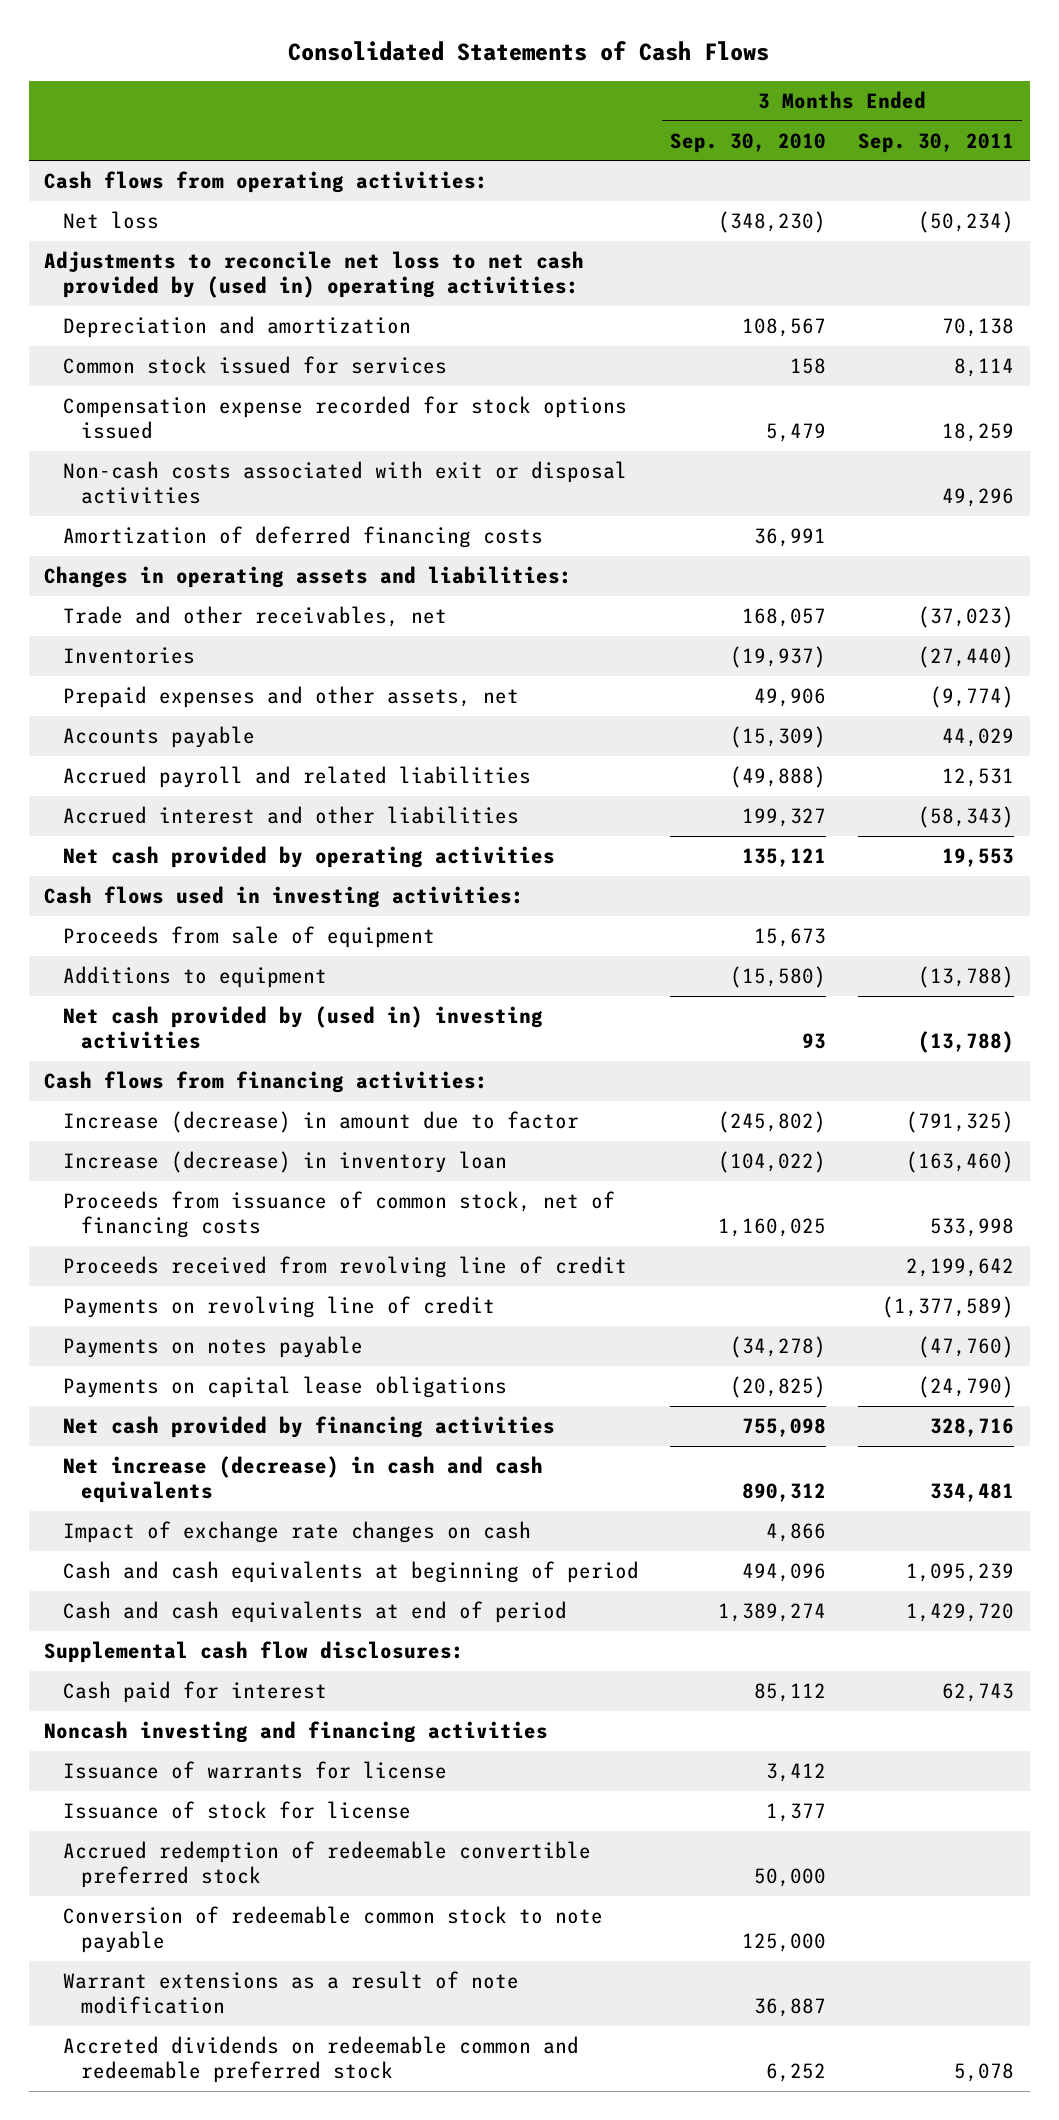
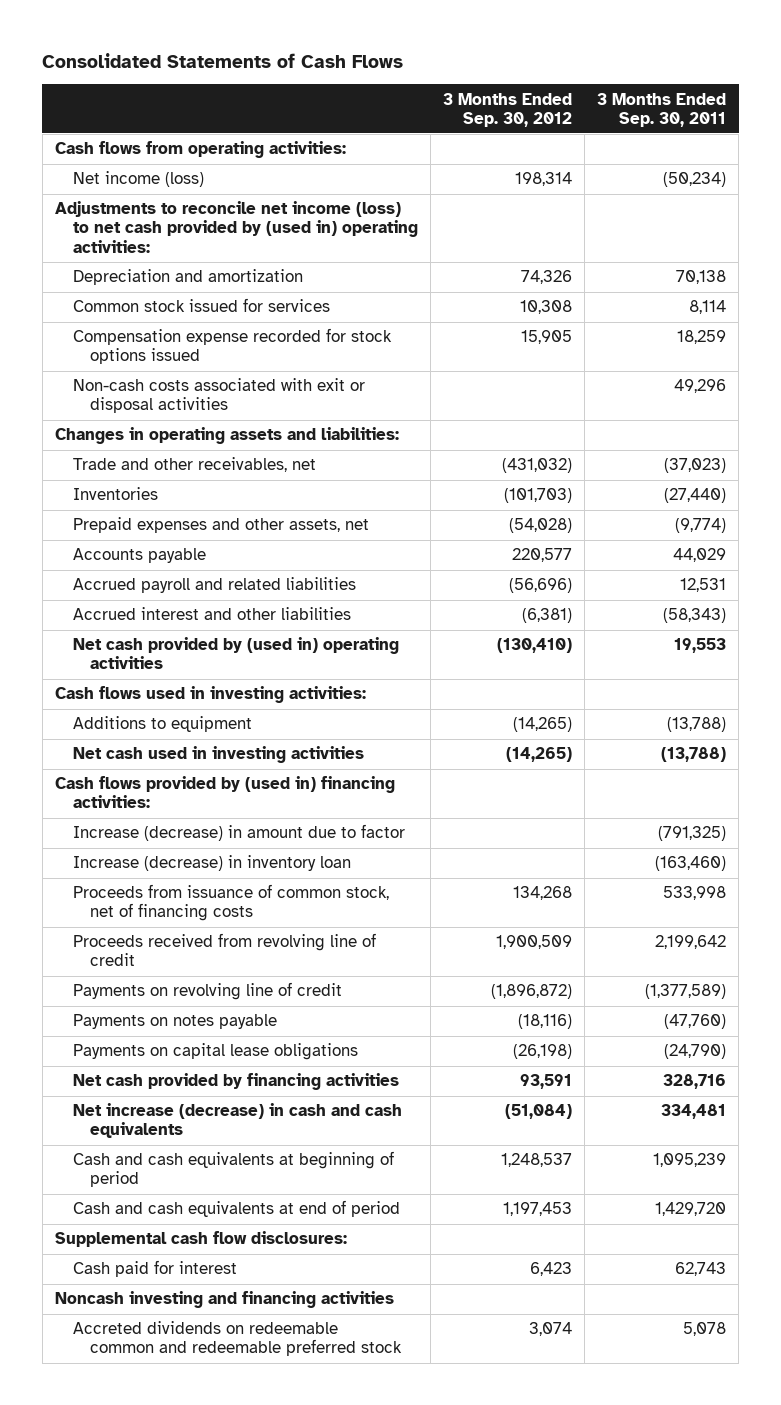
[670,132,827,153] Sep. 30, 2010 -> none
none -> [442,92,572,127] 3 Months Ended Sep. 30, 2012
[62,211,159,230] Net loss -> [72,171,204,188] Net income (loss)
[44,251,585,298] Adjustments to reconcile net loss to net cash provided by (used in) operating activities: -> [54,201,418,253] Adjustments to reconcile net income (loss) to net cash provided by (used in) operating activities:
[62,526,543,549] Amortization of deferred financing costs -> none
[62,846,555,869] Net cash provided by operating activities -> [72,637,399,670] Net cash provided by (used in) operating activities
[62,926,435,949] Proceeds from sale of equipment -> none
[62,1006,543,1049] Net cash provided by (used in) investing activities -> [72,746,364,764] Net cash used in investing activities
[44,1071,489,1094] Cash flows from financing activities: -> [54,776,395,809] Cash flows provided by (used in) financing activities:
[62,1521,531,1544] Impact of exchange rate changes on cash -> none
[62,1761,447,1780] Issuance of warrants for license -> none
[62,1801,411,1820] Issuance of stock for license -> none
[62,1841,591,1888] Accrued redemption of redeemable convertible preferred stock -> none
[62,1906,603,1953] Conversion of redeemable common stock to note payable -> none
[62,1971,519,2014] Warrant extensions as a result of note modification -> none

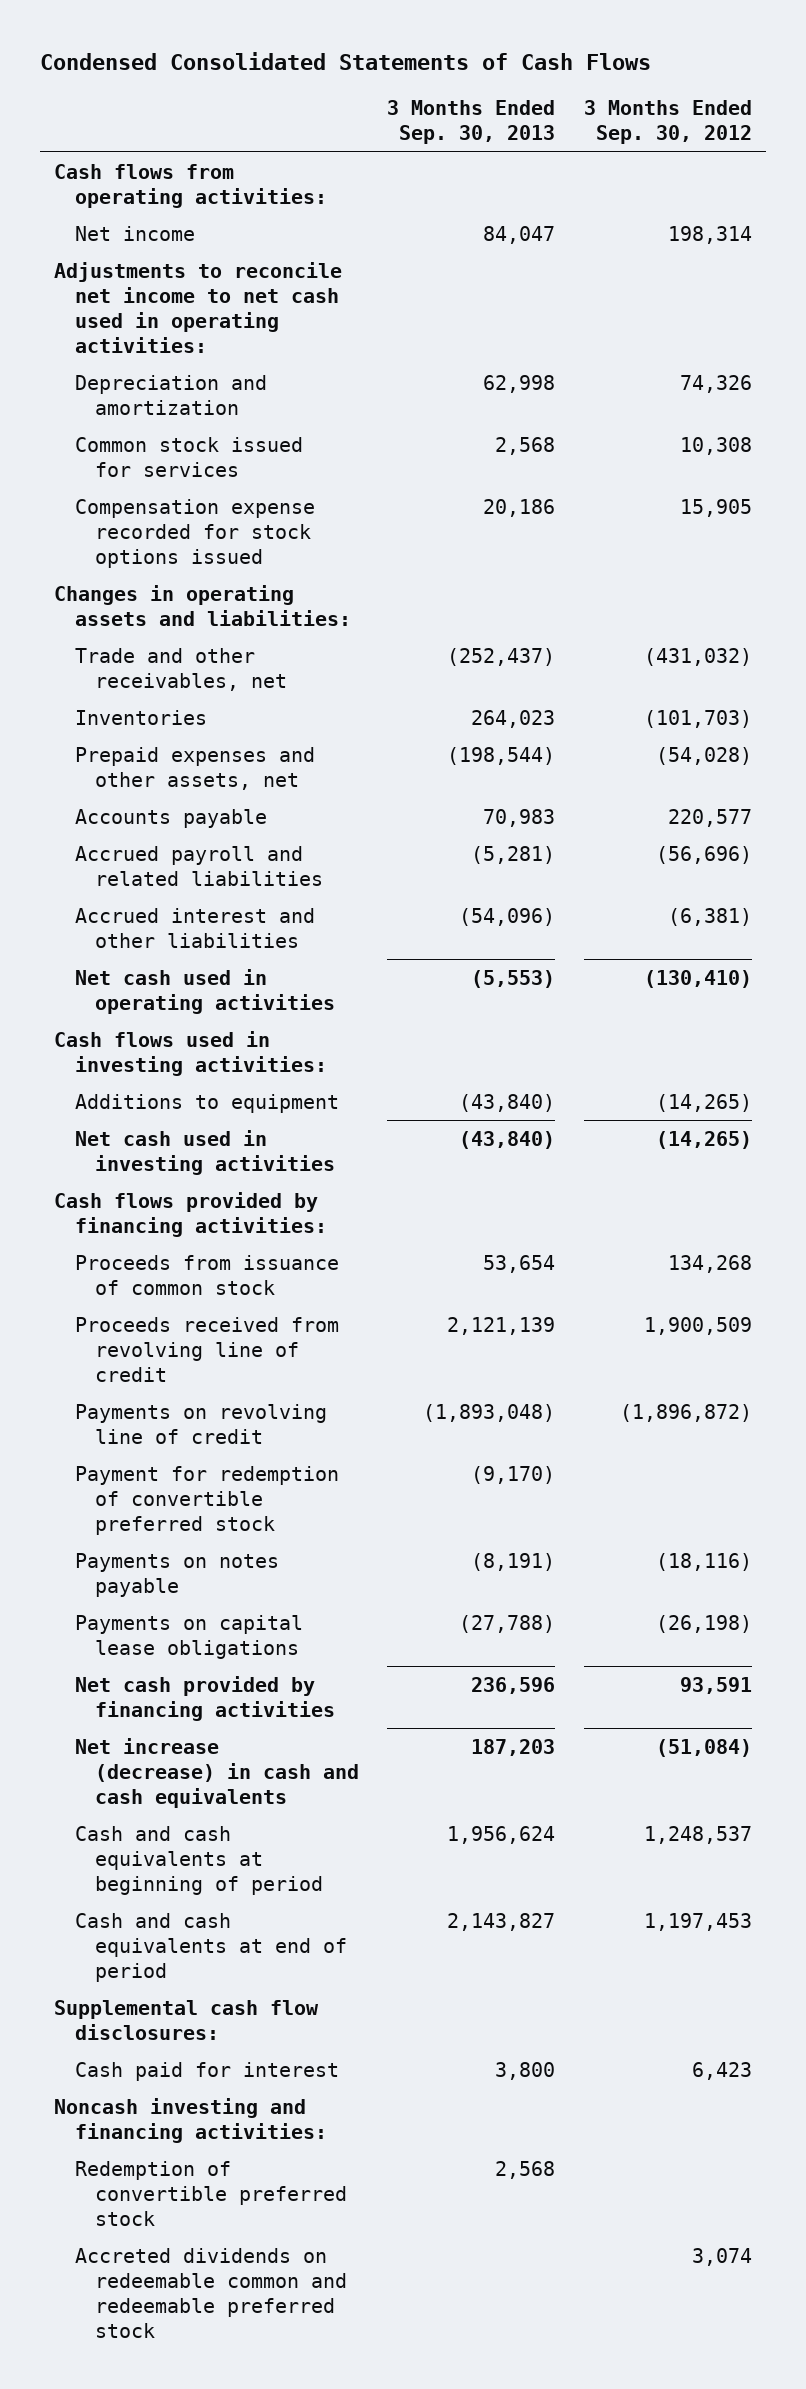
[42,52,404,68] Consolidated Statements of Cash Flows -> [40,52,652,71] Condensed Consolidated Statements of Cash Flows
[597,92,727,127] 3 Months Ended Sep. 30, 2011 -> none
none -> [387,99,556,144] 3 Months Ended Sep. 30, 2013
[72,171,204,188] Net income (loss) -> [74,225,195,241] Net income
[54,201,418,253] Adjustments to reconcile net income (loss) to net cash provided by (used in) operating activities: -> [54,261,343,353] Adjustments to reconcile net income to net cash used in operating activities:
[72,378,365,414] Non-cash costs associated with exit or disposal activities -> none
[72,637,399,670] Net cash provided by (used in) operating activities -> [74,968,335,1014] Net cash used in operating activities
[72,824,405,842] Increase (decrease) in amount due to factor -> none
[72,855,351,872] Increase (decrease) in inventory loan -> none
[54,776,395,809] Cash flows provided by (used in) financing activities: -> [54,1191,327,1237] Cash flows provided by financing activities:
[72,884,389,922] Proceeds from issuance of common stock, net of financing costs -> [74,1254,339,1295] Proceeds from issuance of common stock
none -> [74,1465,339,1535] Payment for redemption of convertible preferred stock
[54,1291,394,1309] Noncash investing and financing activities -> [54,2097,327,2143] Noncash investing and financing activities:
none -> [74,2160,347,2226] Redemption of convertible preferred stock

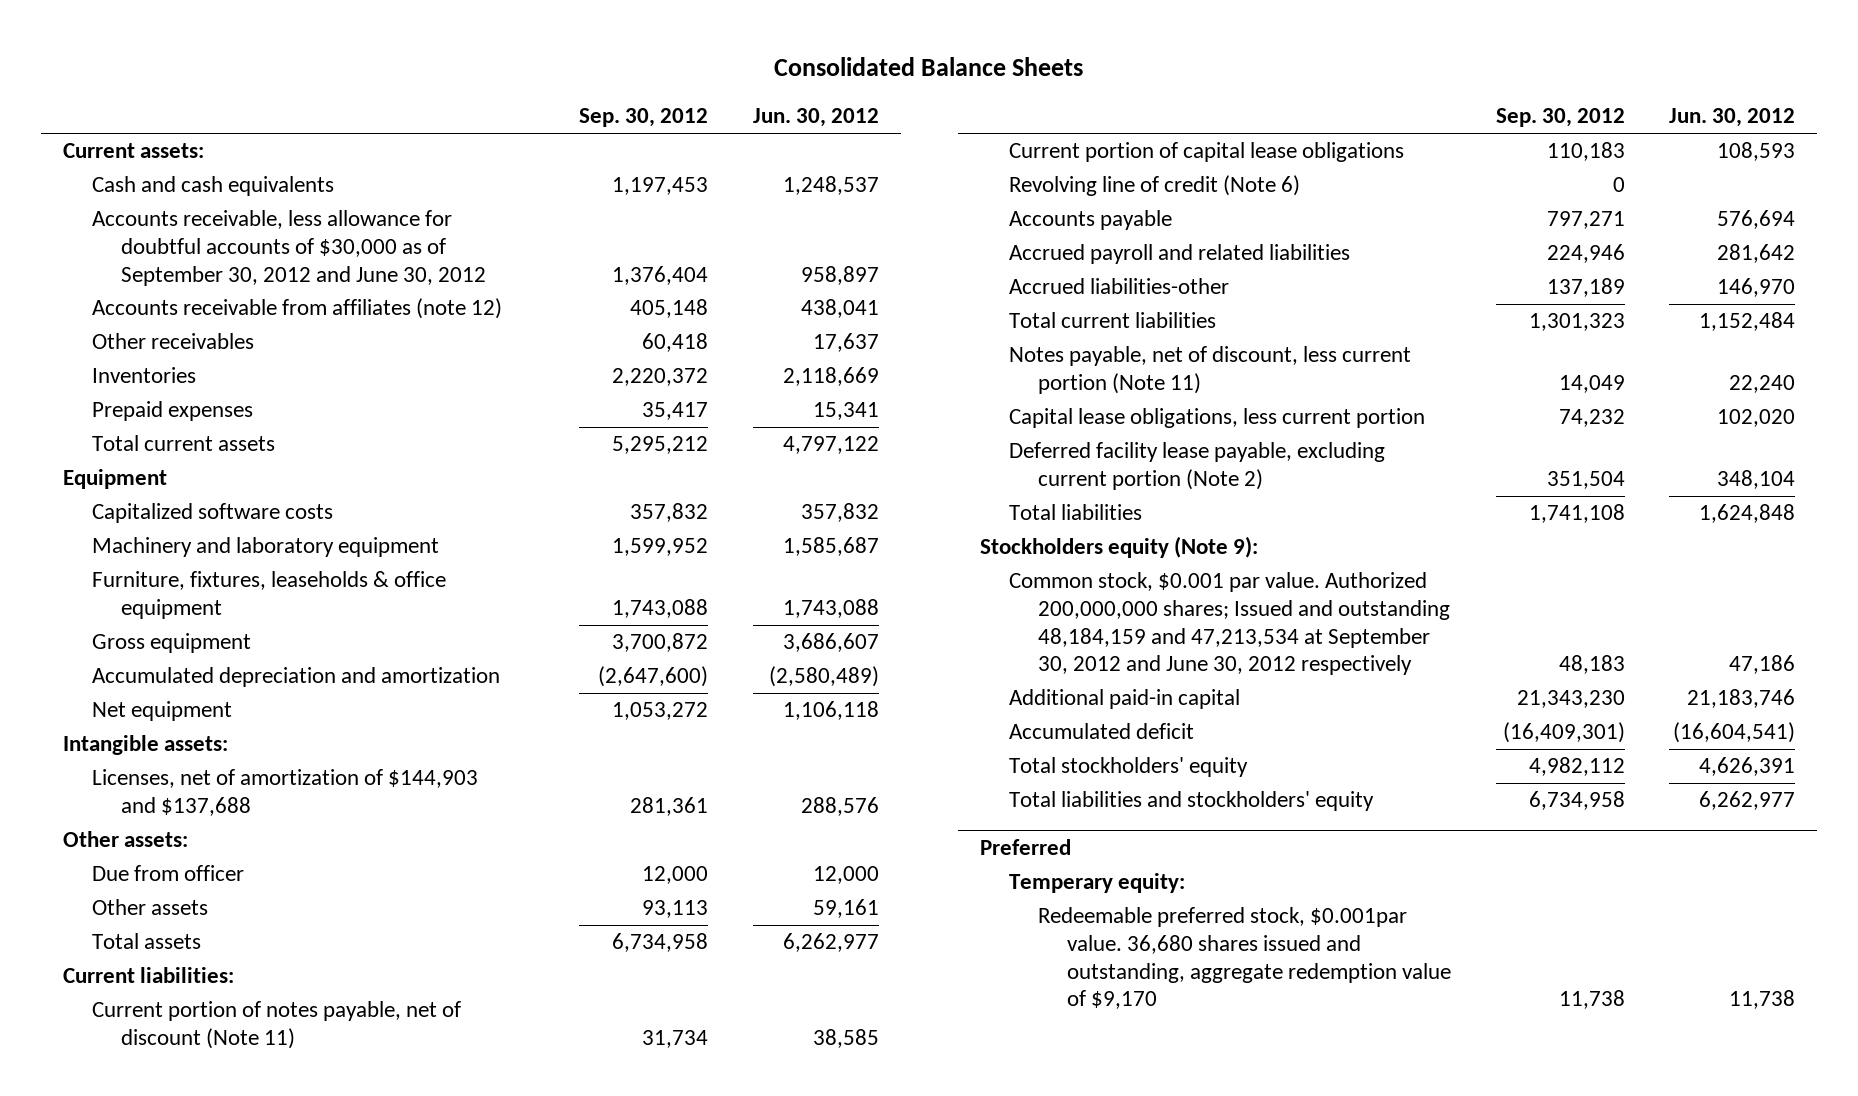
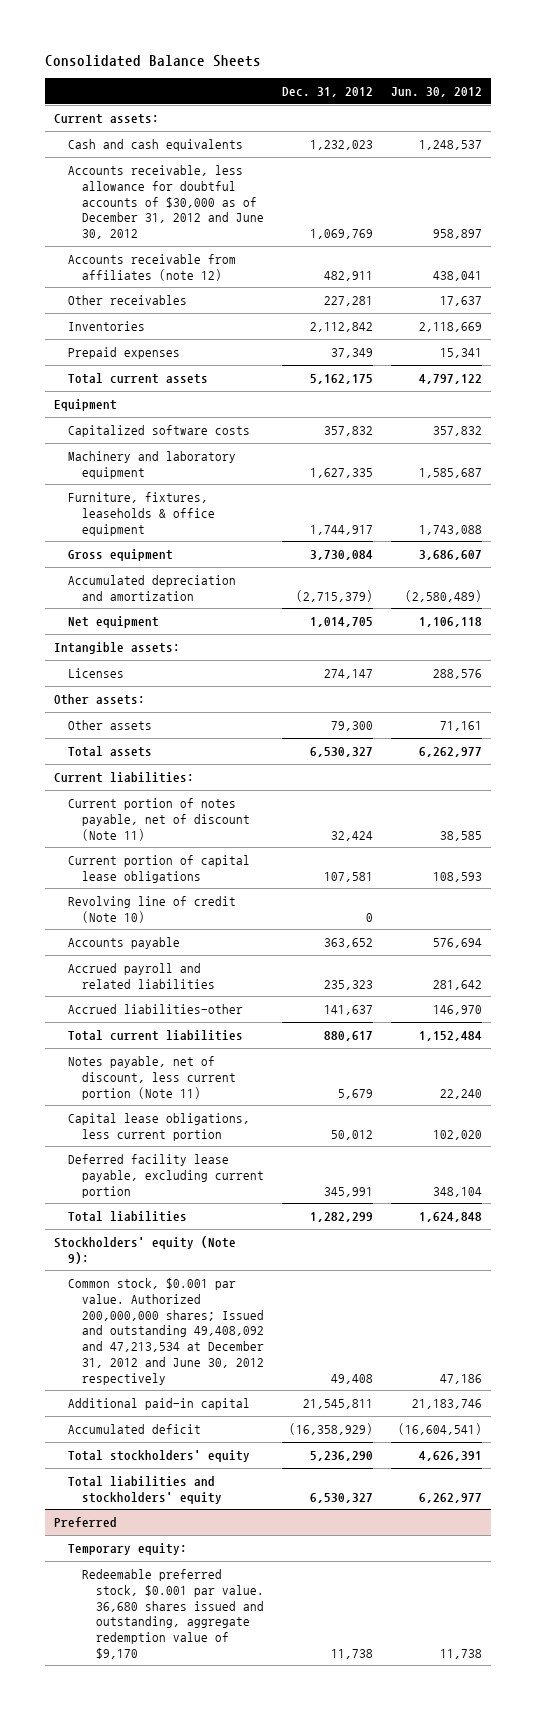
[579,108,709,128] Sep. 30, 2012 -> none
none -> [281,87,373,98] Dec. 31, 2012
[92,210,487,286] Accounts receivable, less allowance for doubtful accounts of $30,000 as of September 30, 2012 and June 30, 2012 -> [67,165,264,240] Accounts receivable, less allowance for doubtful accounts of $30,000 as of December 31, 2012 and June 30, 2012
[92,769,479,817] Licenses, net of amortization of $144,903 and $137,688 -> [67,668,124,679] Licenses
[92,865,245,882] Due from officer -> none
[812,899,879,919] 59,161 -> [440,721,483,732] 71,161
[1008,175,1300,197] Revolving line of credit (Note 6) -> [67,896,236,923] Revolving line of credit (Note 10)
[1008,442,1385,491] Deferred facility lease payable, excluding current portion (Note 2) -> [67,1154,264,1198] Deferred facility lease payable, excluding current portion
[979,536,1258,559] Stockholders equity (Note 9): -> [53,1236,236,1264] Stockholders' equity (Note 9):
[1008,572,1450,676] Common stock, $0.001 par value. Authorized 200,000,000 shares; Issued and outstanding 48,184,159 and 47,213,534 at September 30, 2012 and June 30, 2012 respectively -> [67,1278,264,1385] Common stock, $0.001 par value. Authorized 200,000,000 shares; Issued and outstanding 49,408,092 and 47,213,534 at December 31, 2012 and June 30, 2012 respectively
[1008,873,1185,894] Temperary equity: -> [67,1543,187,1556] Temporary equity:
[1037,907,1452,1010] Redeemable preferred stock, $0.001par value. 36,680 shares issued and outstanding, aggregate redemption value of $9,170 -> [81,1569,264,1659] Redeemable preferred stock, $0.001 par value. 36,680 shares issued and outstanding, aggregate redemption value of $9,170

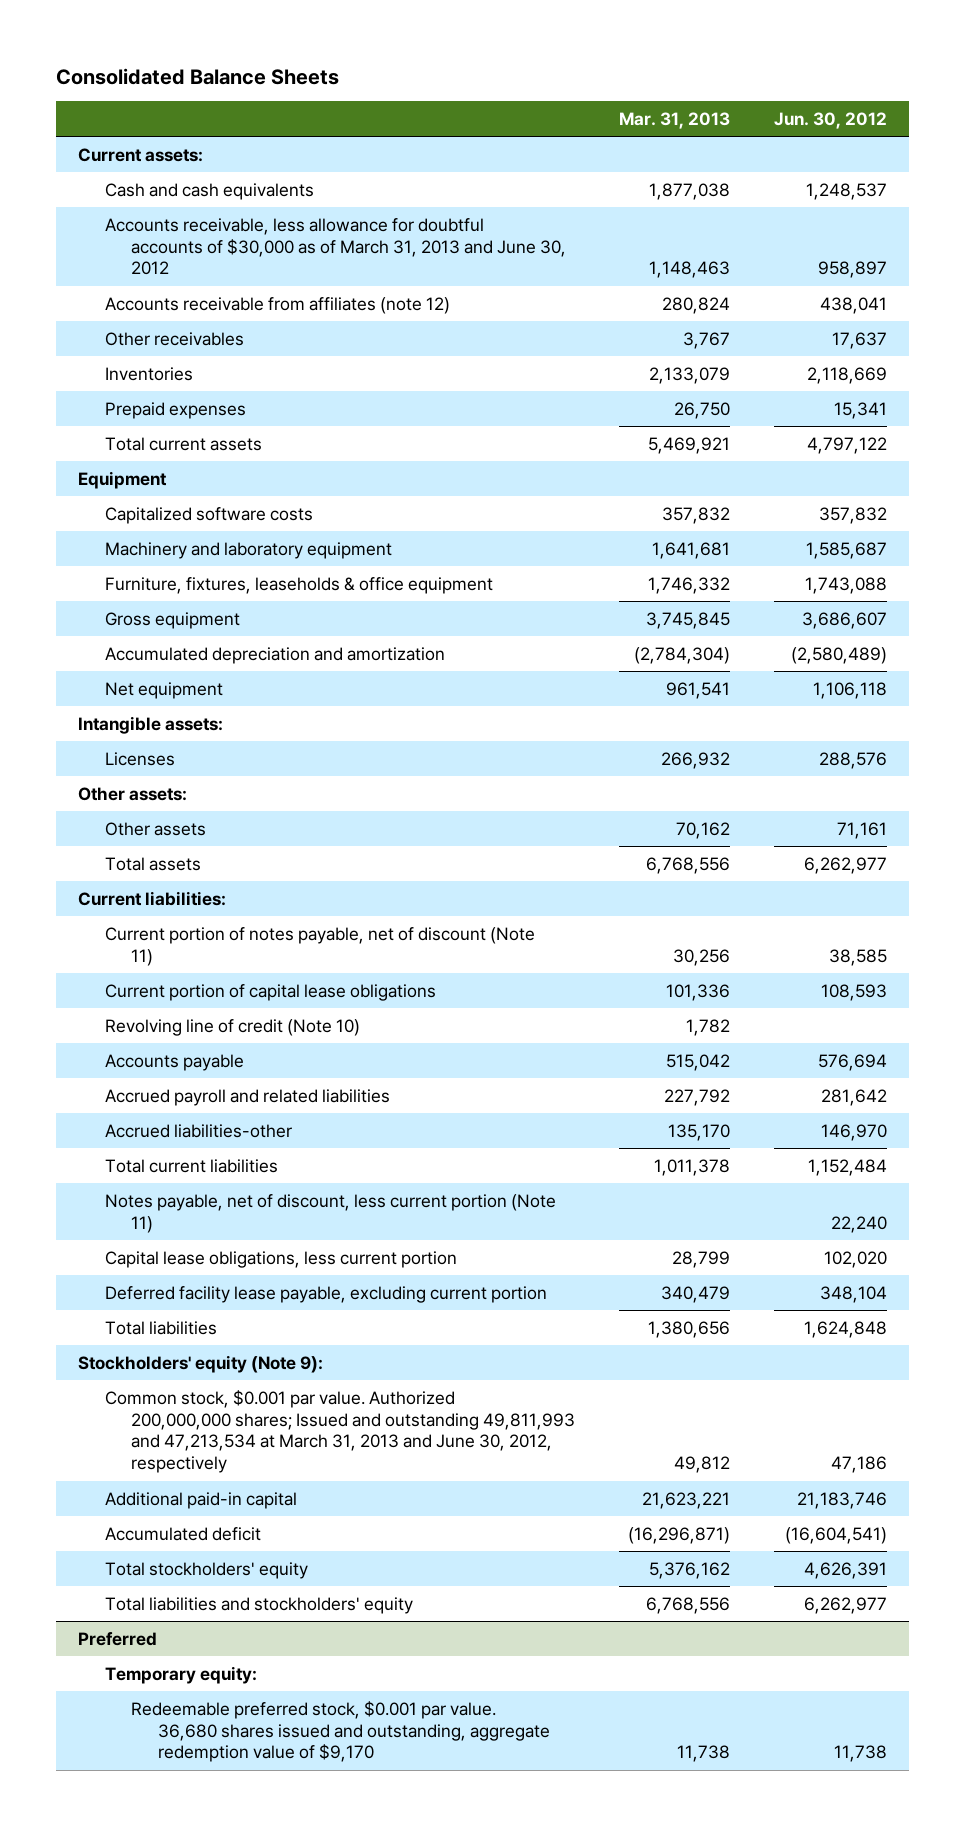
[281,87,373,98] Dec. 31, 2012 -> none
none -> [619,111,731,129] Mar. 31, 2013
[67,165,264,240] Accounts receivable, less allowance for doubtful accounts of $30,000 as of December 31, 2012 and June 30, 2012 -> [104,217,567,276] Accounts receivable, less allowance for doubtful accounts of $30,000 as of March 31, 2013 and June 30, 2012
[67,1278,264,1385] Common stock, $0.001 par value. Authorized 200,000,000 shares; Issued and outstanding 49,408,092 and 47,213,534 at December 31, 2012 and June 30, 2012 respectively -> [104,1389,576,1474] Common stock, $0.001 par value. Authorized 200,000,000 shares; Issued and outstanding 49,811,993 and 47,213,534 at March 31, 2013 and June 30, 2012, respectively

